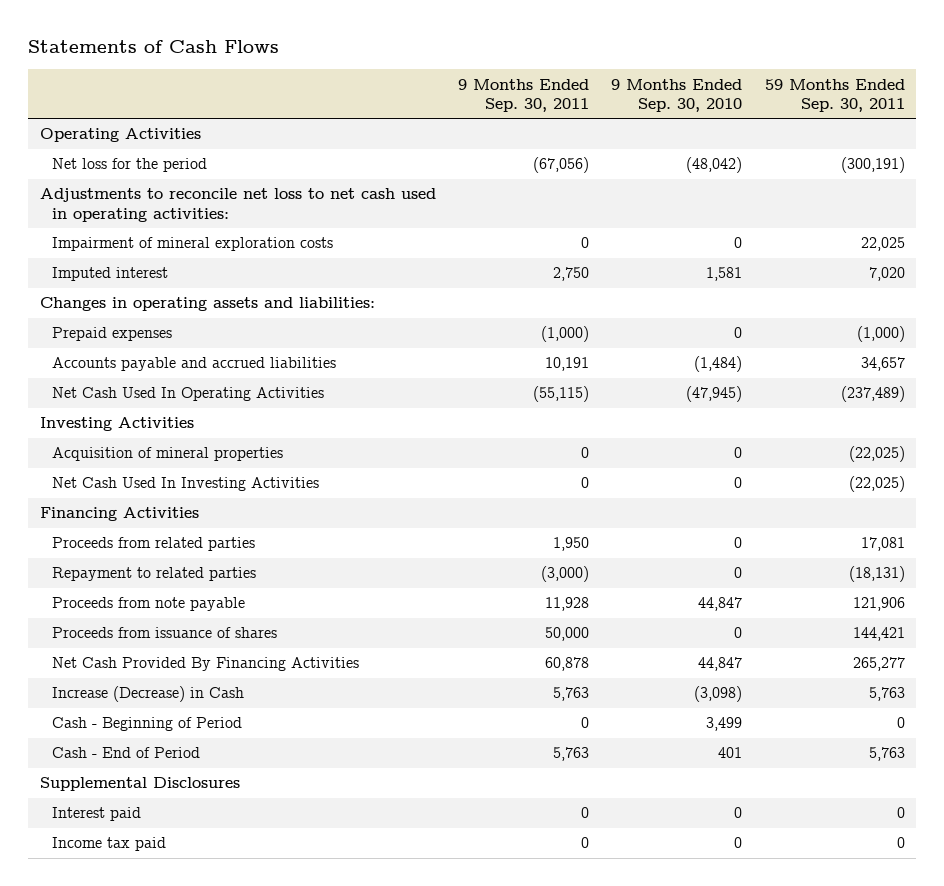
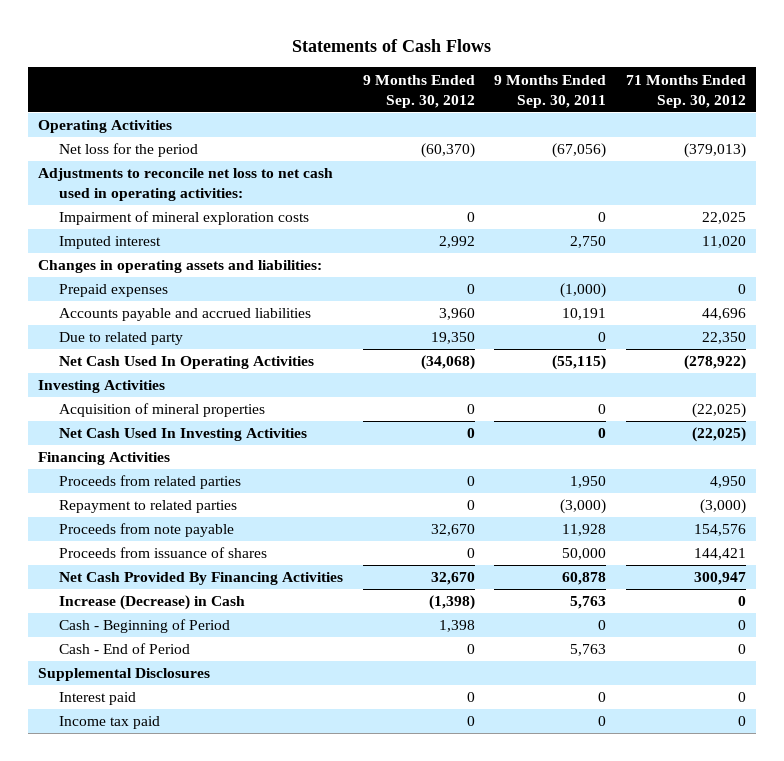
[611,78,743,113] 9 Months Ended Sep. 30, 2010 -> none
[764,78,905,113] 59 Months Ended Sep. 30, 2011 -> none
none -> [362,74,475,108] 9 Months Ended Sep. 30, 2012
none -> [625,74,746,108] 71 Months Ended Sep. 30, 2012
none -> [59,332,184,346] Due to related party

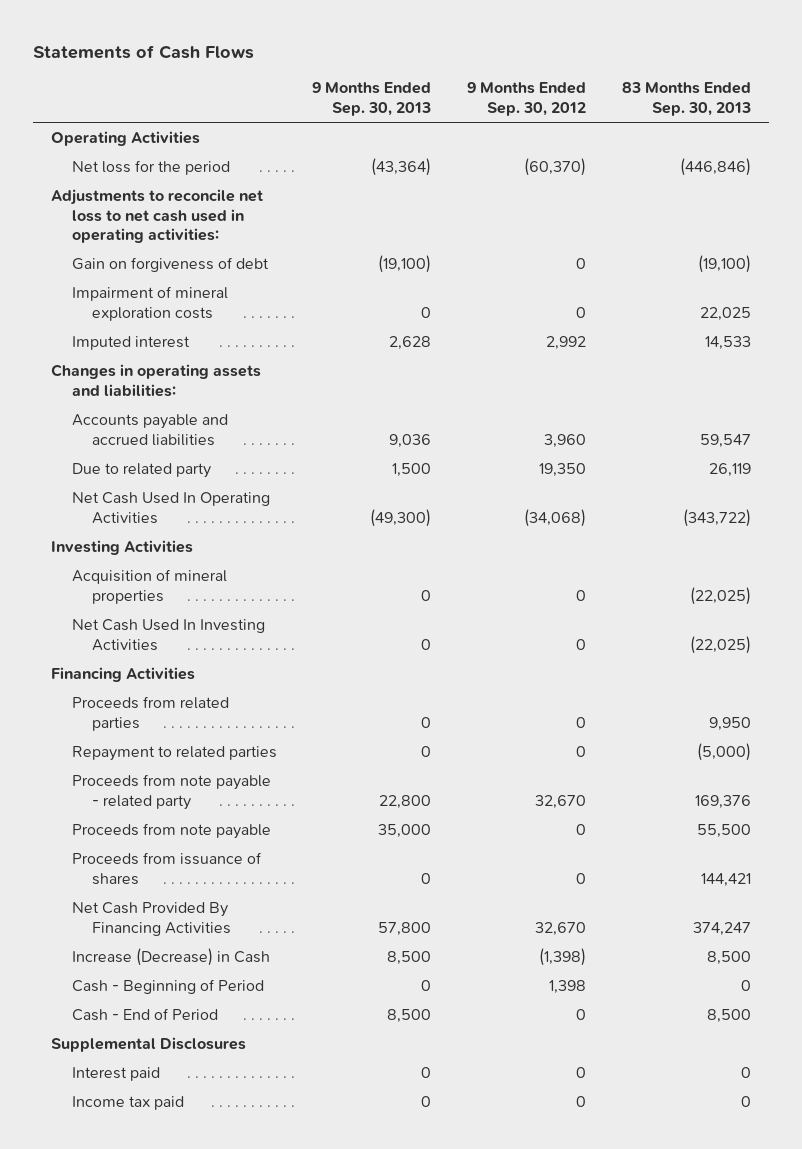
[494,74,607,108] 9 Months Ended Sep. 30, 2011 -> none
[625,74,746,108] 71 Months Ended Sep. 30, 2012 -> none
none -> [312,82,432,117] 9 Months Ended Sep. 30, 2013
none -> [621,82,751,117] 83 Months Ended Sep. 30, 2013
none -> [71,256,269,272] Gain on forgiveness of debt
[59,284,169,298] Prepaid expenses -> none
none -> [71,773,271,810] Proceeds from note payable - related party
[430,524,475,537] 32,670 -> [576,823,587,835] 0

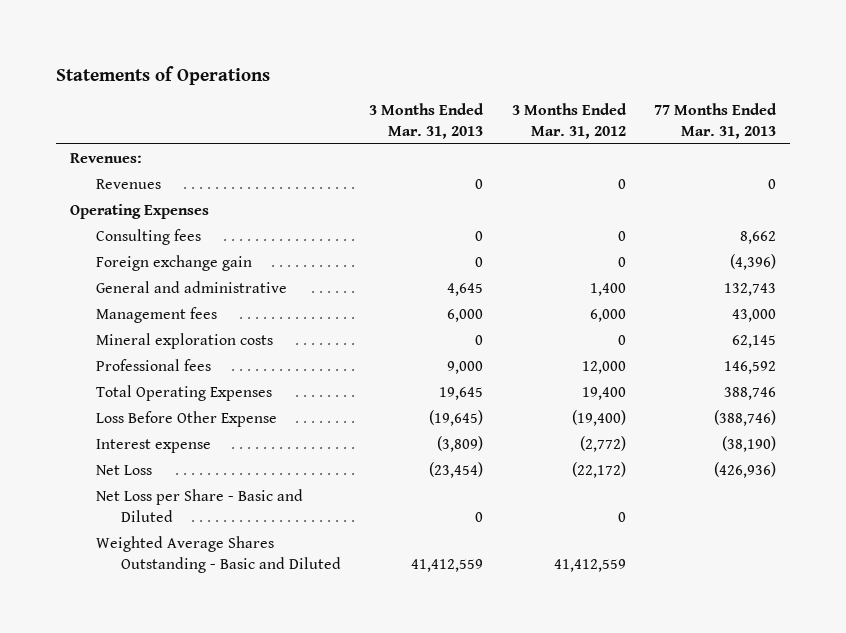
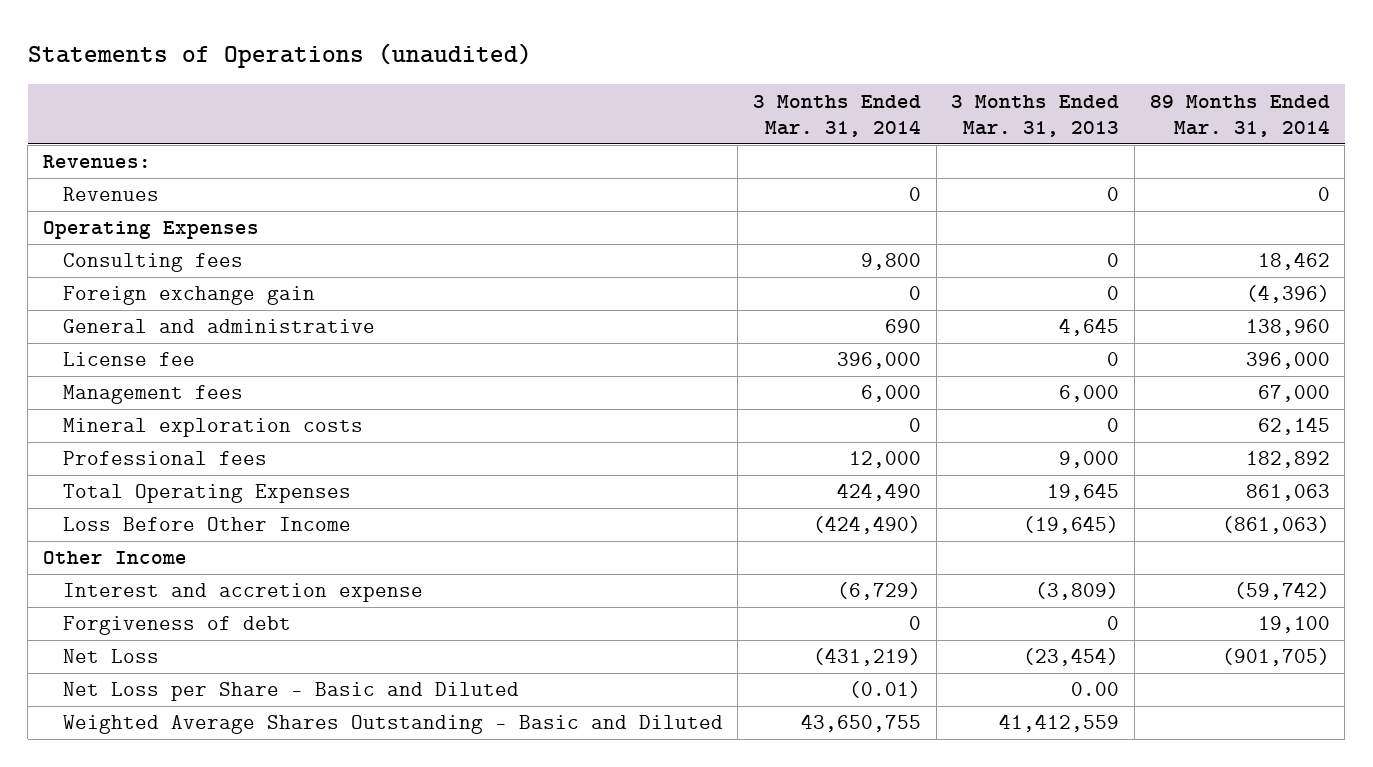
[55,65,270,85] Statements of Operations -> [27,43,532,69] Statements of Operations (unaudited)
[511,102,627,139] 3 Months Ended Mar. 31, 2012 -> none
[653,102,777,139] 77 Months Ended Mar. 31, 2013 -> none
none -> [752,94,921,137] 3 Months Ended Mar. 31, 2014
none -> [1149,94,1330,137] 89 Months Ended Mar. 31, 2014
none -> [62,352,195,367] License fee
[95,410,277,427] Loss Before Other Expense -> [62,517,351,532] Loss Before Other Income
none -> [43,551,188,565] Other Income
[95,438,211,453] Interest expense -> [62,583,423,603] Interest and accretion expense
none -> [62,616,291,636] Forgiveness of debt
[475,511,484,522] 0 -> [1071,682,1120,697] 0.00

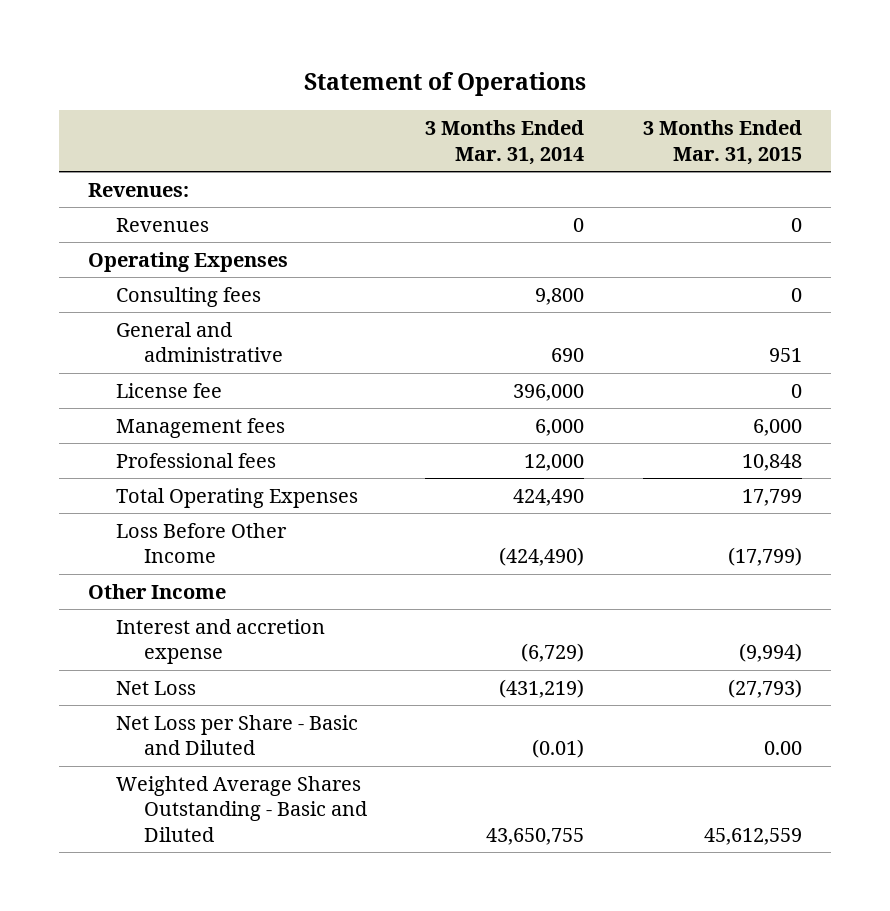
[27,43,532,69] Statements of Operations (unaudited) -> [304,72,587,97] Statement of Operations
[951,94,1120,137] 3 Months Ended Mar. 31, 2013 -> none
[1149,94,1330,137] 89 Months Ended Mar. 31, 2014 -> none
none -> [642,120,802,165] 3 Months Ended Mar. 31, 2015
[62,286,315,306] Foreign exchange gain -> none
[62,418,363,438] Mineral exploration costs -> none
[62,616,291,636] Forgiveness of debt -> none

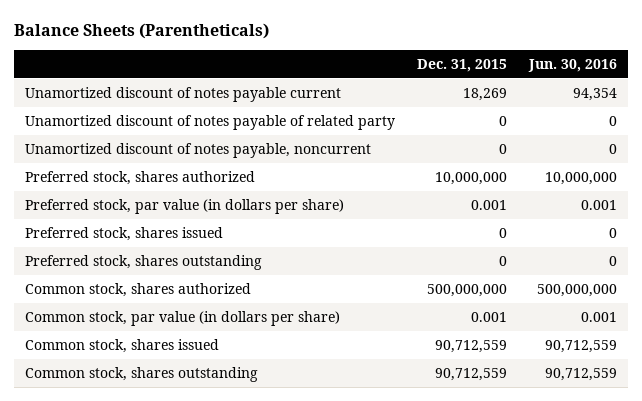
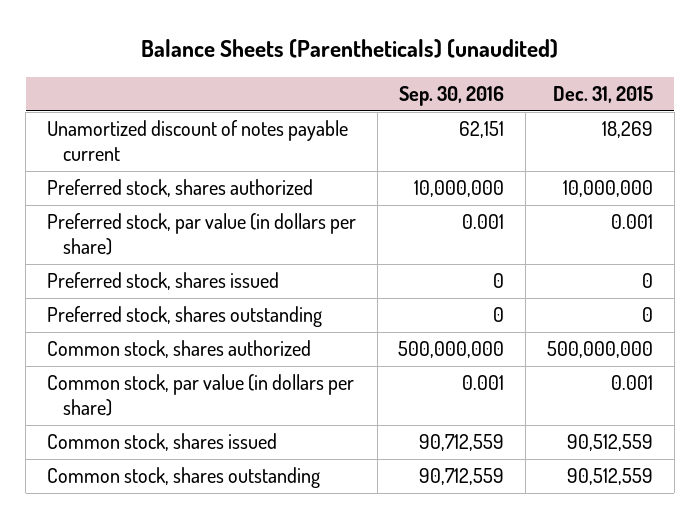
[14,23,270,40] Balance Sheets (Parentheticals) -> [140,38,558,58] Balance Sheets (Parentheticals) (unaudited)
[527,59,617,73] Jun. 30, 2016 -> none
none -> [399,85,505,106] Sep. 30, 2016
[25,114,396,130] Unamortized discount of notes payable of related party -> none
[25,142,372,158] Unamortized discount of notes payable, noncurrent -> none
[434,339,507,353] 90,712,559 -> [566,434,653,452] 90,512,559
[434,367,507,381] 90,712,559 -> [566,468,653,486] 90,512,559

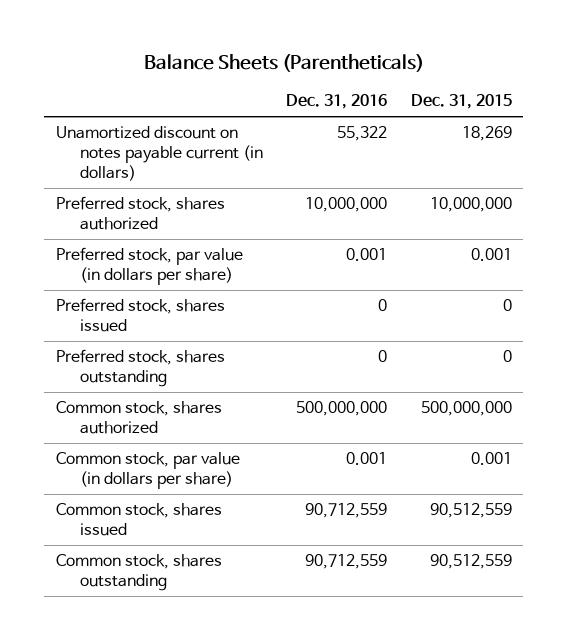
[140,38,558,58] Balance Sheets (Parentheticals) (unaudited) -> [143,53,424,72] Balance Sheets (Parentheticals)
[399,85,505,106] Sep. 30, 2016 -> none
none -> [286,94,388,110] Dec. 31, 2016
[47,120,349,161] Unamortized discount of notes payable current -> [55,126,263,181] Unamortized discount on notes payable current (in dollars)

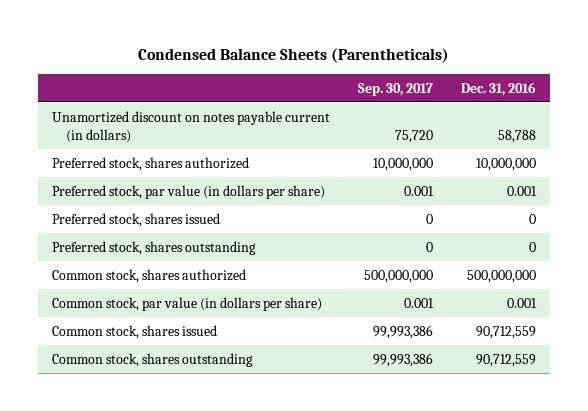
[143,53,424,72] Balance Sheets (Parentheticals) -> [137,47,449,63] Condensed Balance Sheets (Parentheticals)
[410,94,512,110] Dec. 31, 2015 -> none
none -> [357,82,433,96] Sep. 30, 2017
[337,126,388,142] 55,322 -> [498,129,537,143] 58,788

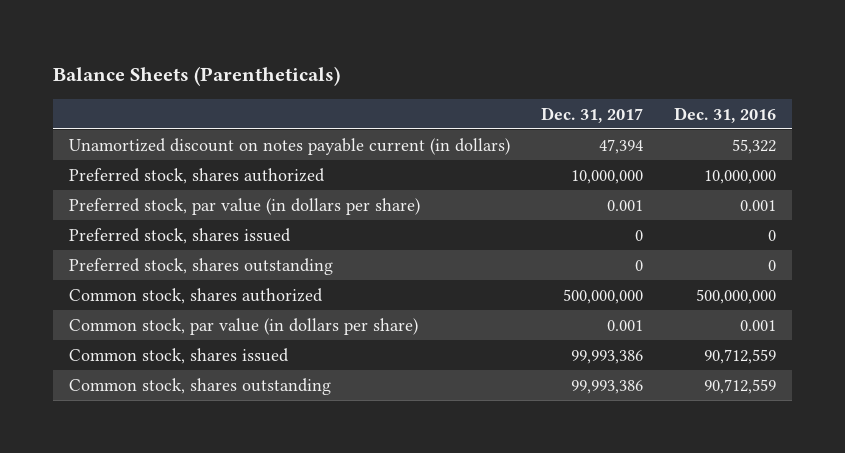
[137,47,449,63] Condensed Balance Sheets (Parentheticals) -> [52,65,340,86] Balance Sheets (Parentheticals)
[357,82,433,96] Sep. 30, 2017 -> none
none -> [540,106,643,123] Dec. 31, 2017
[498,129,537,143] 58,788 -> [732,138,777,154] 55,322

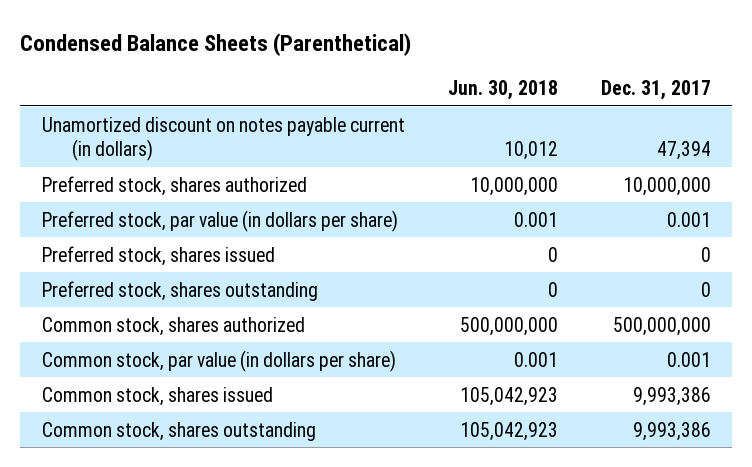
[52,65,340,86] Balance Sheets (Parentheticals) -> [20,32,412,56] Condensed Balance Sheets (Parenthetical)
[674,106,777,123] Dec. 31, 2016 -> none
none -> [447,80,558,101] Jun. 30, 2018
[570,349,643,364] 99,993,386 -> [632,386,711,406] 9,993,386
[570,379,643,394] 99,993,386 -> [632,421,711,441] 9,993,386

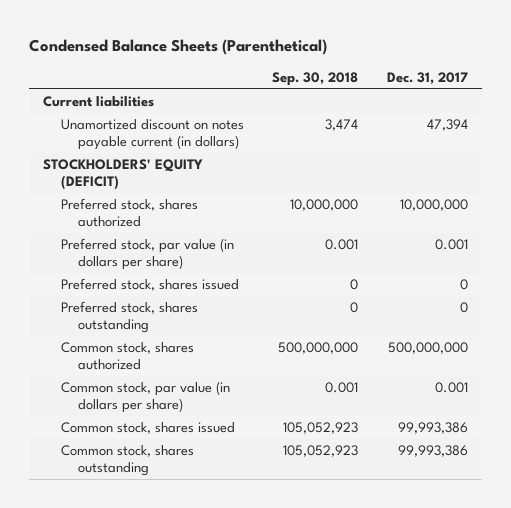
[447,80,558,101] Jun. 30, 2018 -> none
none -> [272,71,359,86] Sep. 30, 2018
none -> [43,96,155,108] Current liabilities
none -> [43,159,204,190] STOCKHOLDERS' EQUITY (DEFICIT)
[632,386,711,406] 9,993,386 -> [397,422,468,435] 99,993,386
[632,421,711,441] 9,993,386 -> [397,445,468,458] 99,993,386

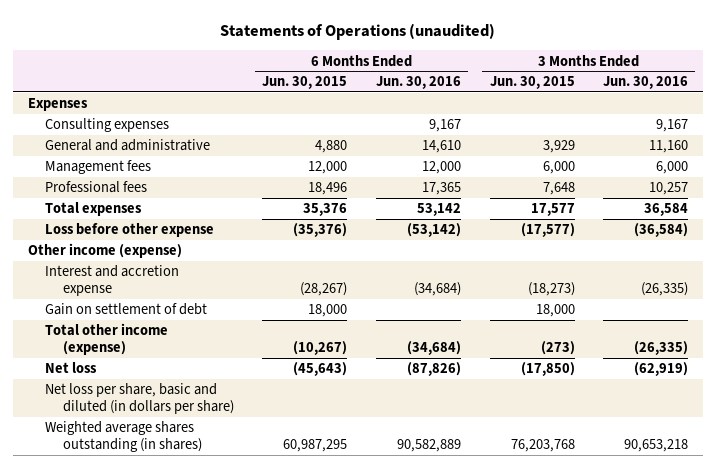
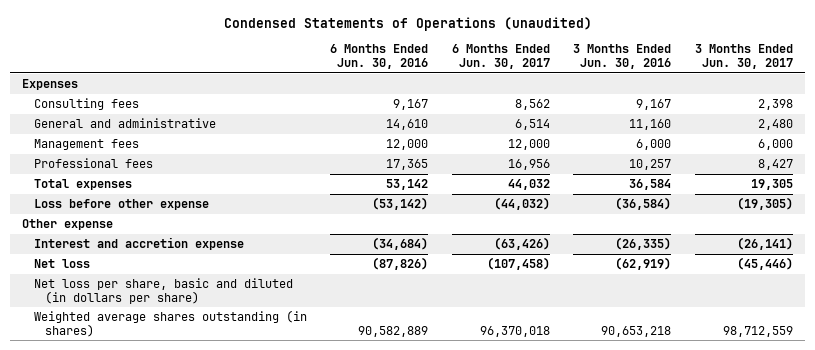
[219,22,495,40] Statements of Operations (unaudited) -> [223,16,592,31] Condensed Statements of Operations (unaudited)
[262,76,348,90] Jun. 30, 2015 -> none
[489,76,575,90] Jun. 30, 2015 -> none
none -> [451,44,550,69] 6 Months Ended Jun. 30, 2017
none -> [695,44,794,69] 3 Months Ended Jun. 30, 2017
[45,118,170,133] Consulting expenses -> [33,98,139,111] Consulting fees
[27,243,182,259] Other income (expense) -> [22,219,114,231] Other expense
[45,303,208,316] Gain on settlement of debt -> none
[45,323,169,356] Total other income (expense) -> none

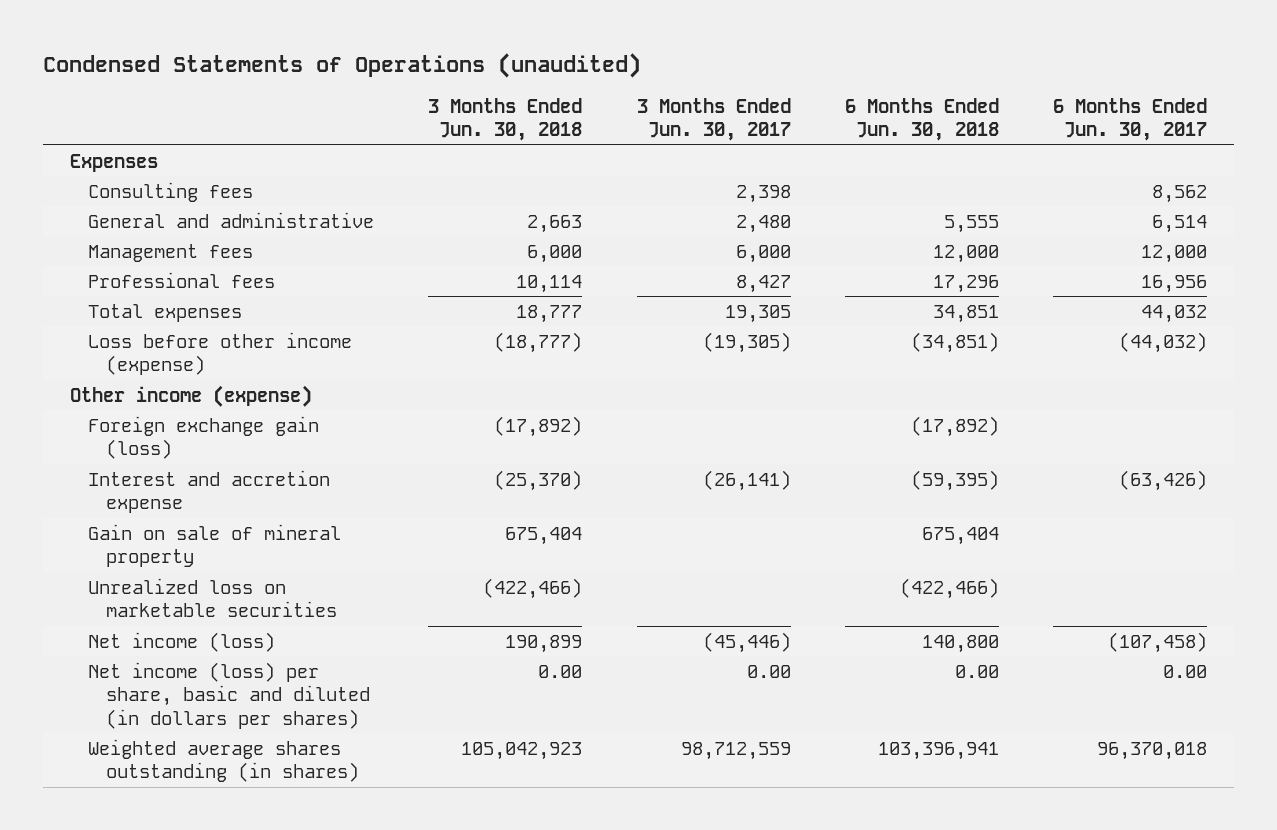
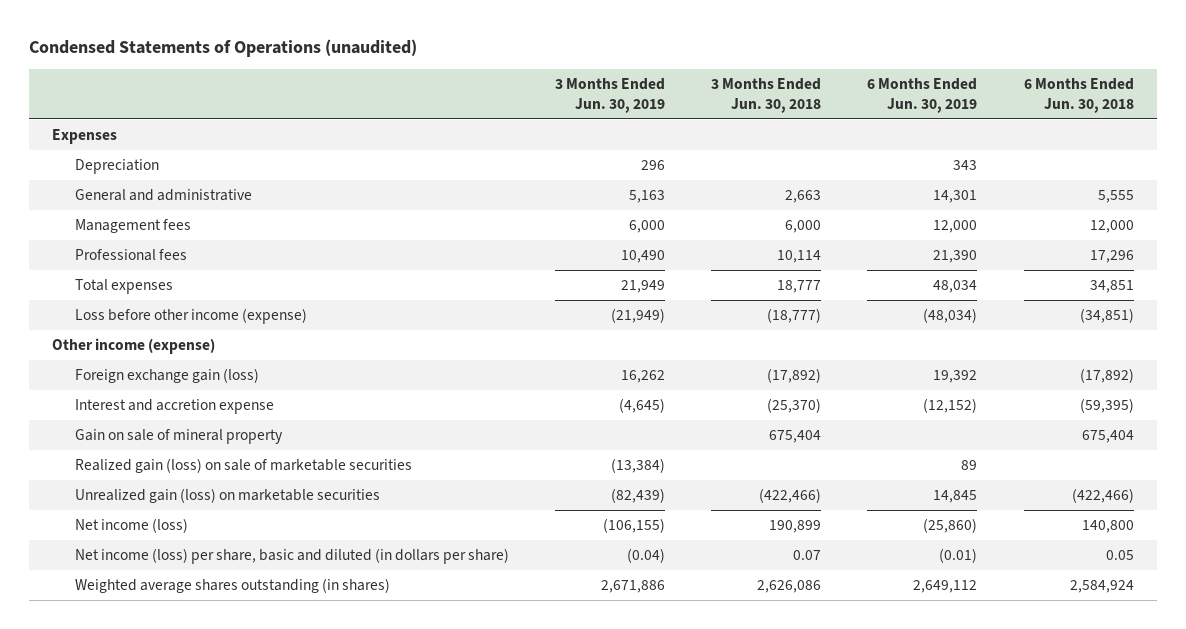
[636,97,791,141] 3 Months Ended Jun. 30, 2017 -> none
[1053,97,1208,141] 6 Months Ended Jun. 30, 2017 -> none
none -> [554,77,665,113] 3 Months Ended Jun. 30, 2019
none -> [867,77,978,113] 6 Months Ended Jun. 30, 2019
[88,181,254,202] Consulting fees -> none
none -> [74,158,159,174] Depreciation
none -> [74,457,412,473] Realized gain (loss) on sale of marketable securities
[88,577,338,618] Unrealized loss on marketable securities -> [74,487,380,503] Unrealized gain (loss) on marketable securities
[88,661,371,729] Net income (loss) per share, basic and diluted (in dollars per shares) -> [74,547,509,564] Net income (loss) per share, basic and diluted (in dollars per share)
[538,664,583,678] 0.00 -> [793,549,822,560] 0.07
[954,664,999,678] 0.00 -> [1105,549,1134,560] 0.05
[461,741,583,760] 105,042,923 -> [757,579,822,593] 2,626,086
[877,741,999,760] 103,396,941 -> [1069,579,1134,593] 2,584,924

